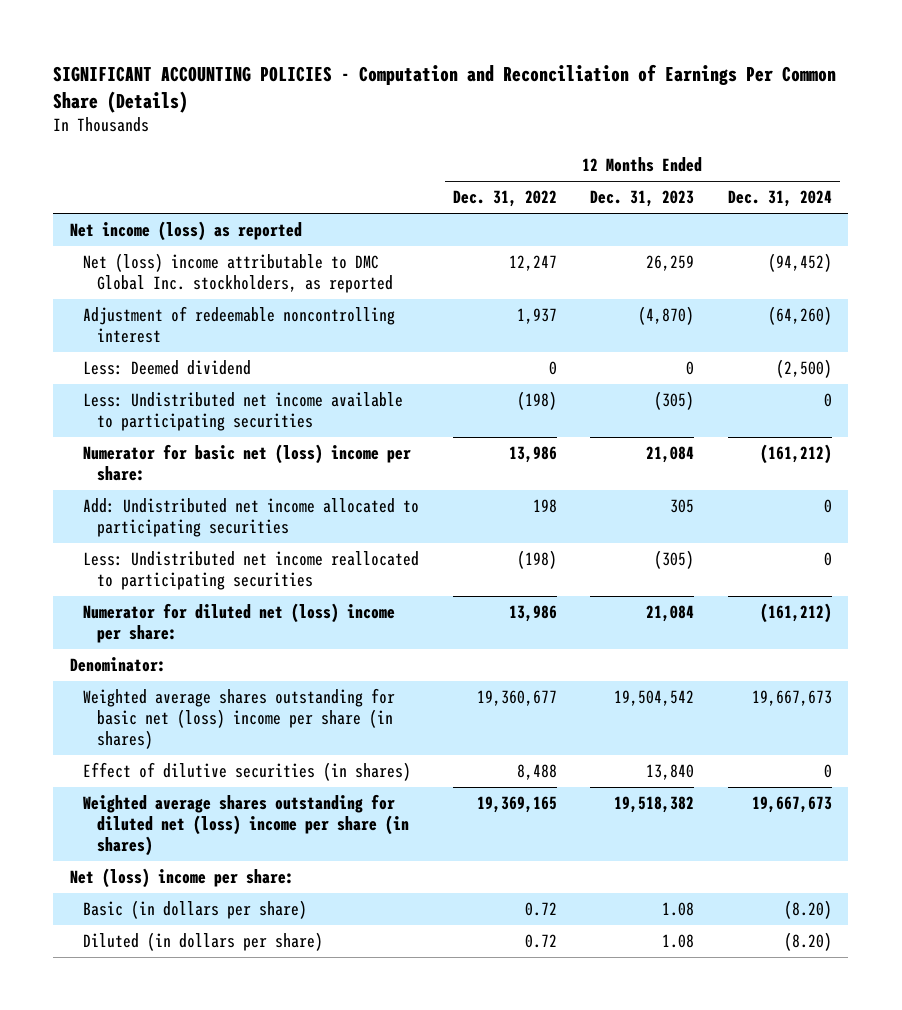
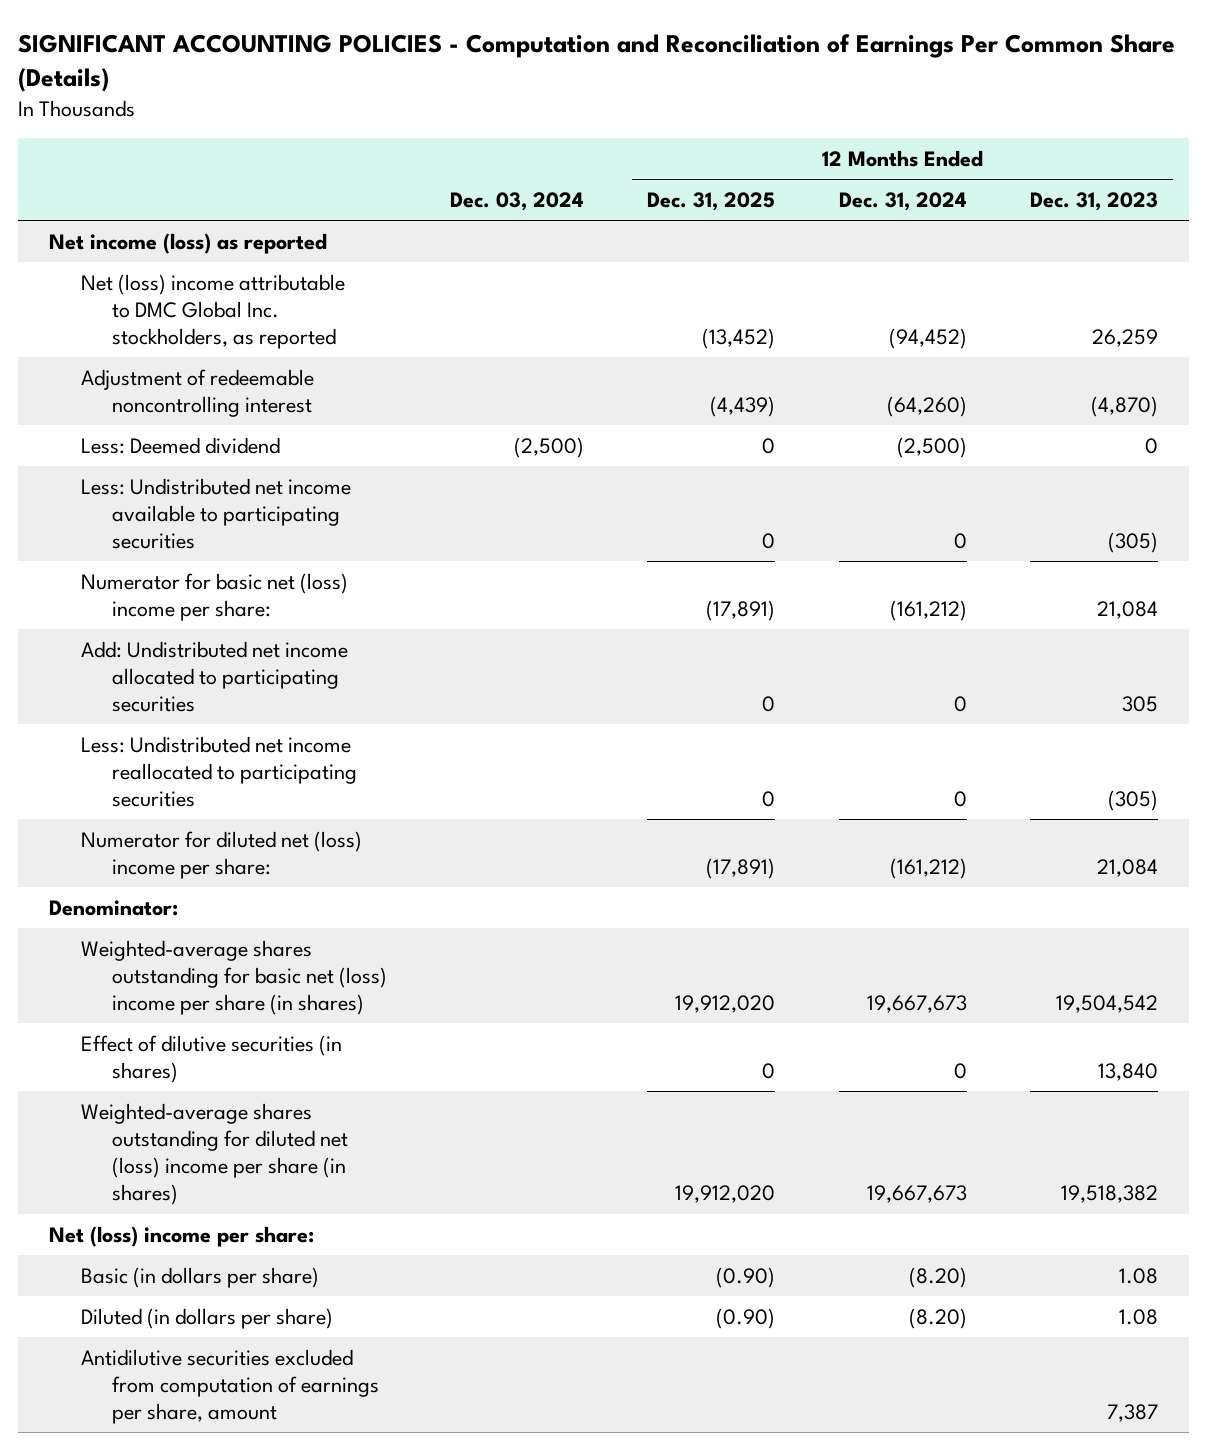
[452,190,557,208] Dec. 31, 2022 -> none
none -> [450,191,585,211] Dec. 03, 2024
none -> [647,191,776,211] Dec. 31, 2025
[83,688,396,750] Weighted average shares outstanding for basic net (loss) income per share (in shares) -> [80,939,388,1016] Weighted-average shares outstanding for basic net (loss) income per share (in shares)
[83,794,409,857] Weighted average shares outstanding for diluted net (loss) income per share (in shares) -> [80,1102,349,1206] Weighted-average shares outstanding for diluted net (loss) income per share (in shares)
none -> [80,1348,380,1425] Antidilutive securities excluded from computation of earnings per share, amount

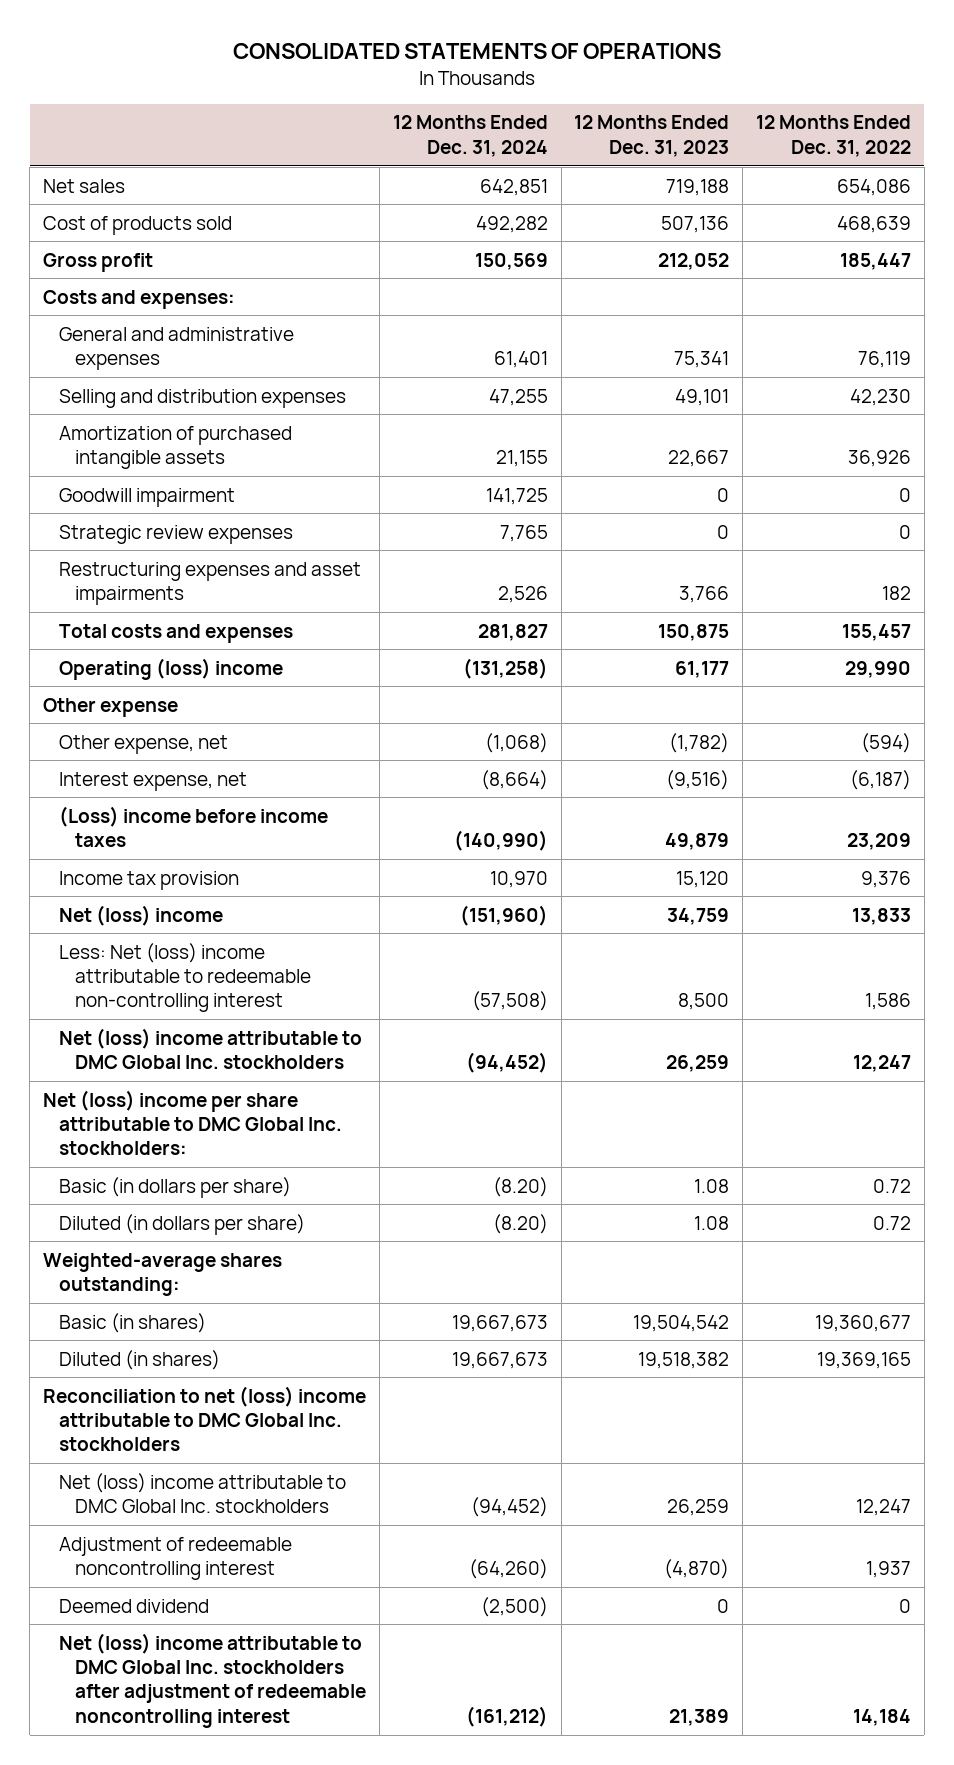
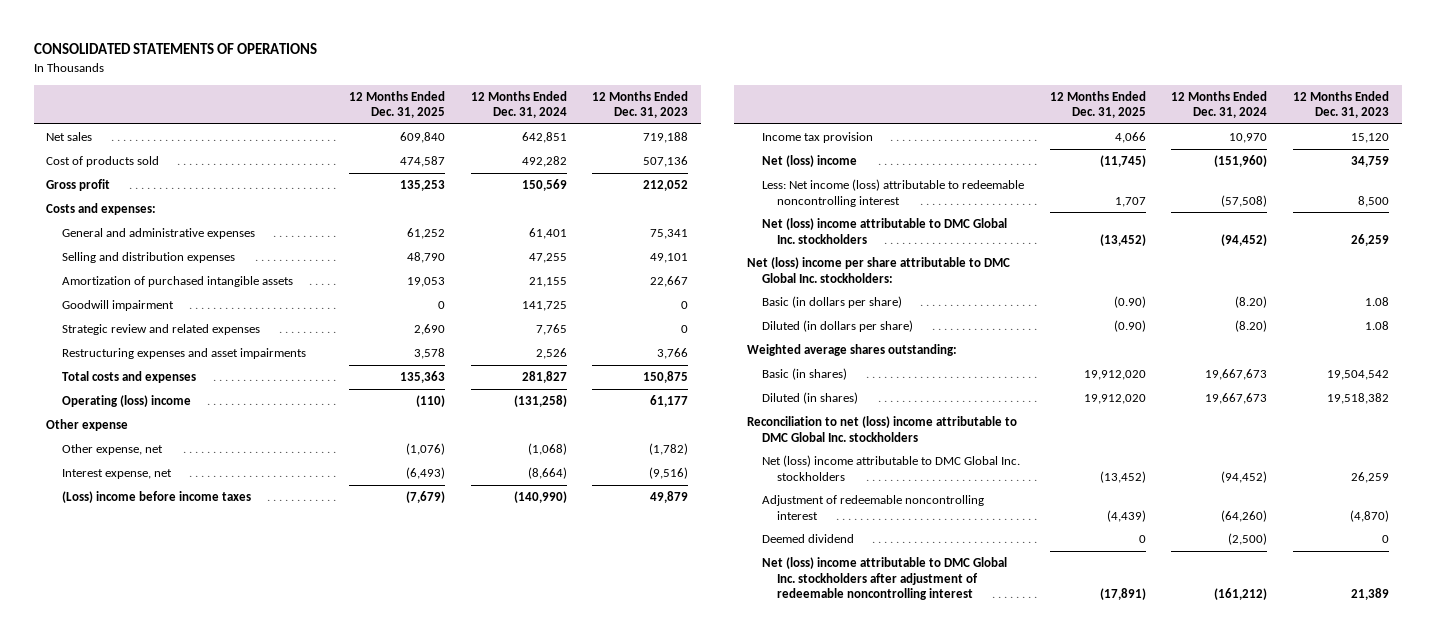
[756,115,912,157] 12 Months Ended Dec. 31, 2022 -> none
none -> [349,90,446,119] 12 Months Ended Dec. 31, 2025
[59,524,294,544] Strategic review expenses -> [61,324,260,336] Strategic review and related expenses
[59,942,312,1013] Less: Net (loss) income attributable to redeemable non-controlling interest -> [762,179,1025,207] Less: Net income (loss) attributable to redeemable noncontrolling interest
[43,1252,283,1297] Weighted-average shares outstanding: -> [746,344,957,357] Weighted average shares outstanding:

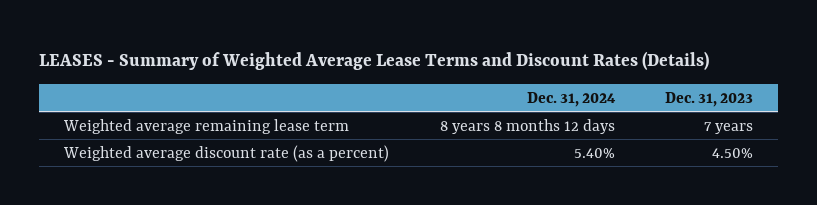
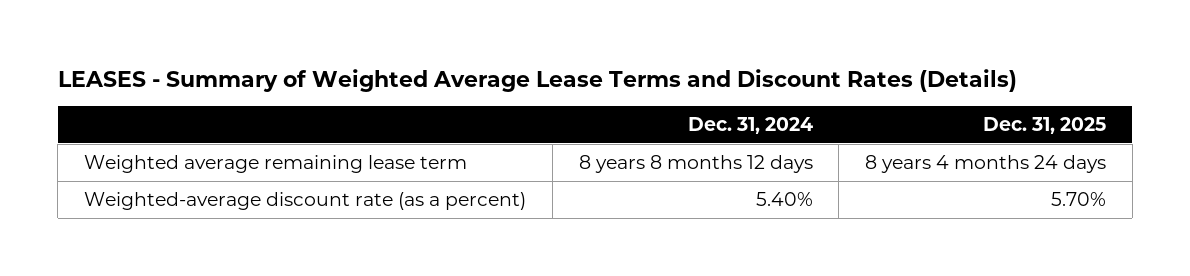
[664,91,753,107] Dec. 31, 2023 -> none
none -> [983,117,1107,135] Dec. 31, 2025
[63,144,390,162] Weighted average discount rate (as a percent) -> [84,191,527,210] Weighted-average discount rate (as a percent)

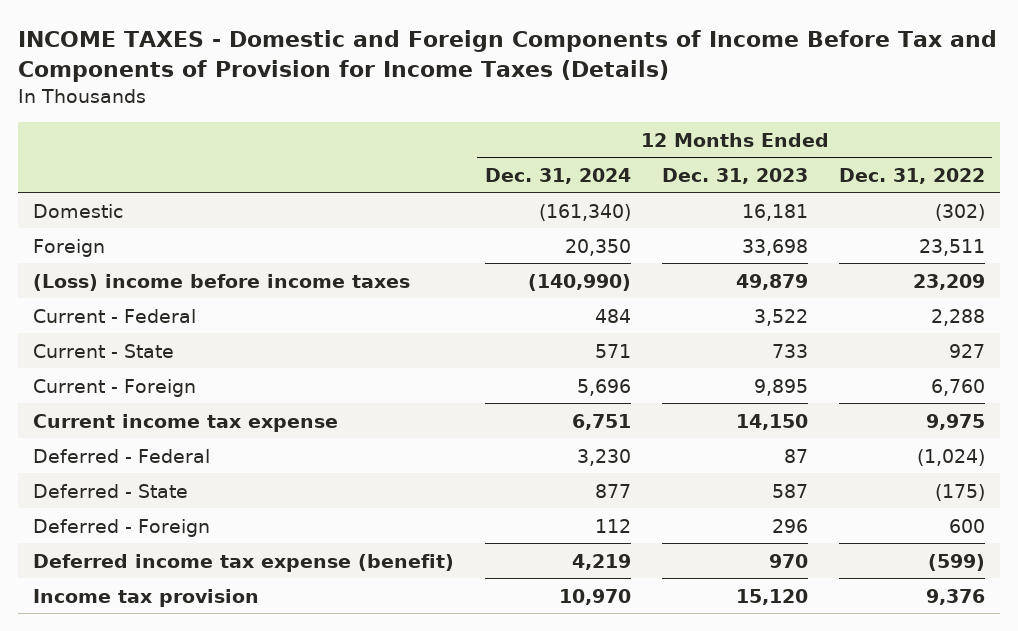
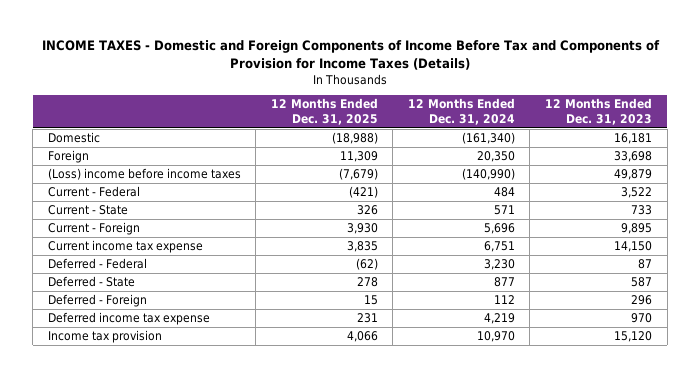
[838,167,985,184] Dec. 31, 2022 -> none
none -> [270,98,378,125] 12 Months Ended Dec. 31, 2025
[32,553,454,572] Deferred income tax expense (benefit) -> [47,312,210,326] Deferred income tax expense

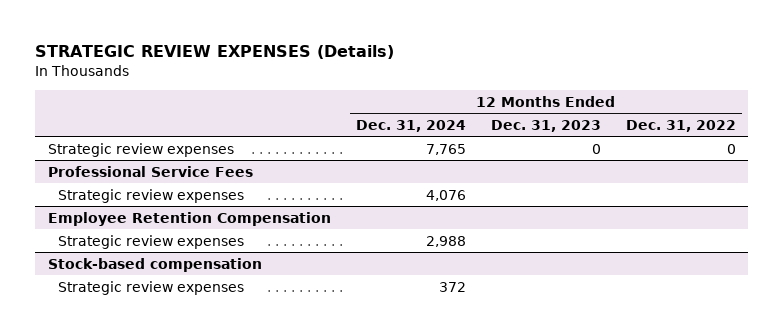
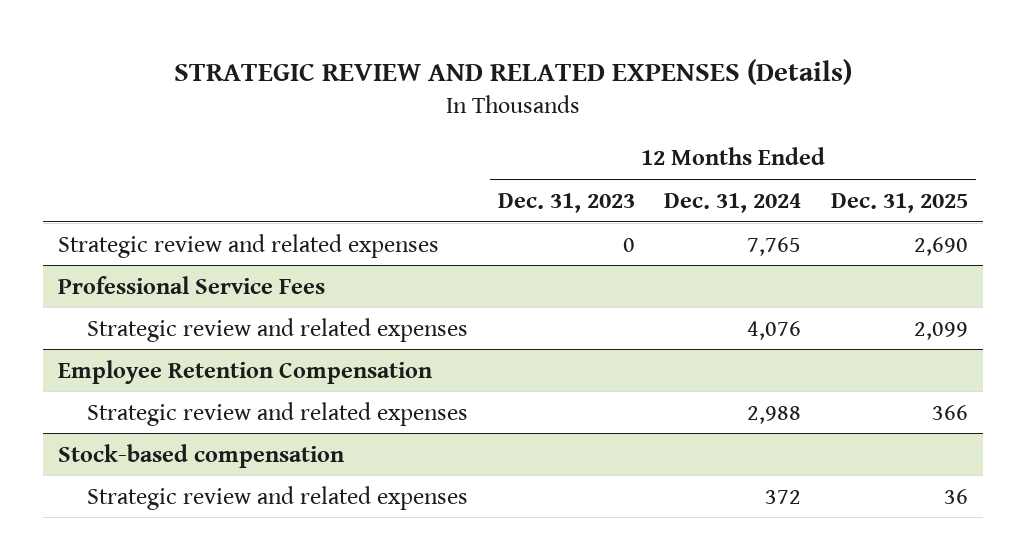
[35,45,395,60] STRATEGIC REVIEW EXPENSES (Details) -> [174,58,853,85] STRATEGIC REVIEW AND RELATED EXPENSES (Details)
[625,119,736,132] Dec. 31, 2022 -> none
none -> [831,192,969,213] Dec. 31, 2025
[47,142,234,157] Strategic review expenses -> [58,233,440,258] Strategic review and related expenses
[57,188,244,203] Strategic review expenses -> [86,317,468,342] Strategic review and related expenses
[57,234,244,249] Strategic review expenses -> [86,401,468,426] Strategic review and related expenses
[57,280,244,295] Strategic review expenses -> [86,485,468,510] Strategic review and related expenses

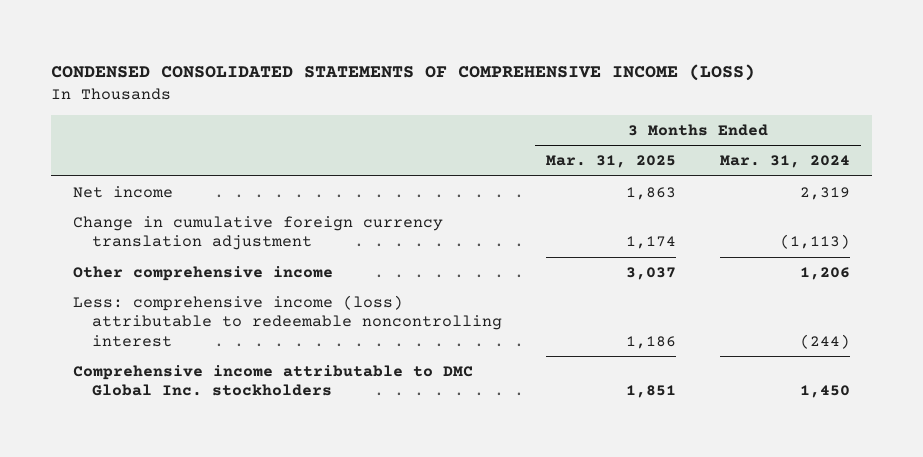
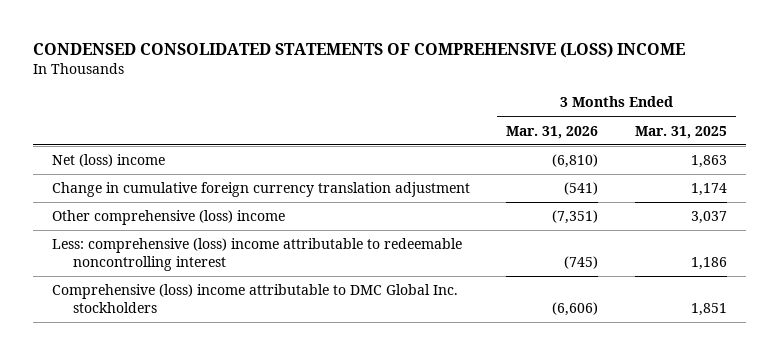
[51,63,756,81] CONDENSED CONSOLIDATED STATEMENTS OF COMPREHENSIVE INCOME (LOSS) -> [33,42,686,59] CONDENSED CONSOLIDATED STATEMENTS OF COMPREHENSIVE (LOSS) INCOME
[720,155,851,169] Mar. 31, 2024 -> none
none -> [506,125,599,139] Mar. 31, 2026
[73,185,174,198] Net income -> [51,154,165,168] Net (loss) income
[73,265,334,281] Other comprehensive income -> [51,210,285,226] Other comprehensive (loss) income
[73,294,503,347] Less: comprehensive income (loss) attributable to redeemable noncontrolling interest -> [51,238,462,272] Less: comprehensive (loss) income attributable to redeemable noncontrolling interest
[73,364,474,397] Comprehensive income attributable to DMC Global Inc. stockholders -> [51,284,458,314] Comprehensive (loss) income attributable to DMC Global Inc. stockholders

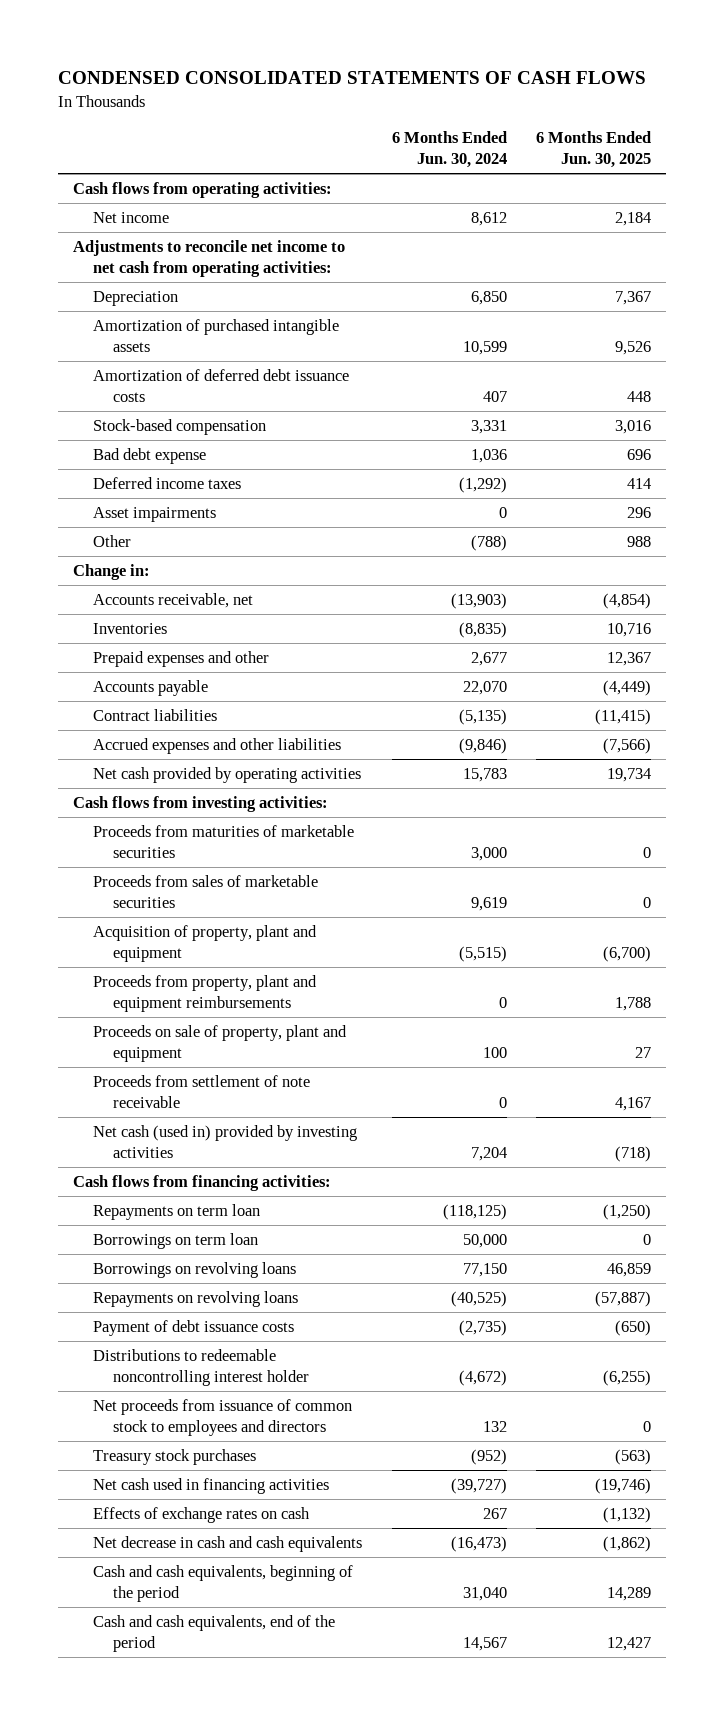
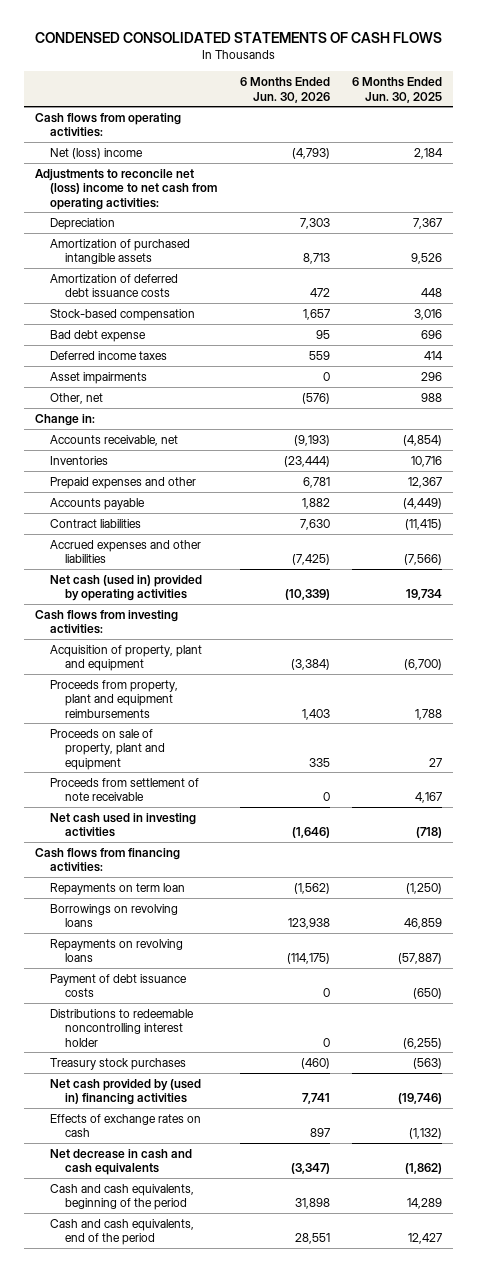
[391,131,507,169] 6 Months Ended Jun. 30, 2024 -> none
none -> [239,77,330,103] 6 Months Ended Jun. 30, 2026
[93,211,170,223] Net income -> [50,147,144,159] Net (loss) income
[73,239,346,277] Adjustments to reconcile net income to net cash from operating activities: -> [35,168,218,210] Adjustments to reconcile net (loss) income to net cash from operating activities:
[93,534,132,547] Other -> [50,392,104,404] Other, net
[93,766,362,783] Net cash provided by operating activities -> [50,574,203,602] Net cash (used in) provided by operating activities
[93,824,355,858] Proceeds from maturities of marketable securities -> none
[93,874,319,908] Proceeds from sales of marketable securities -> none
[93,1124,358,1158] Net cash (used in) provided by investing activities -> [50,812,197,838] Net cash used in investing activities
[93,1232,259,1249] Borrowings on term loan -> none
[93,1398,353,1436] Net proceeds from issuance of common stock to employees and directors -> none
[93,1477,330,1494] Net cash used in financing activities -> [50,1078,202,1106] Net cash provided by (used in) financing activities

